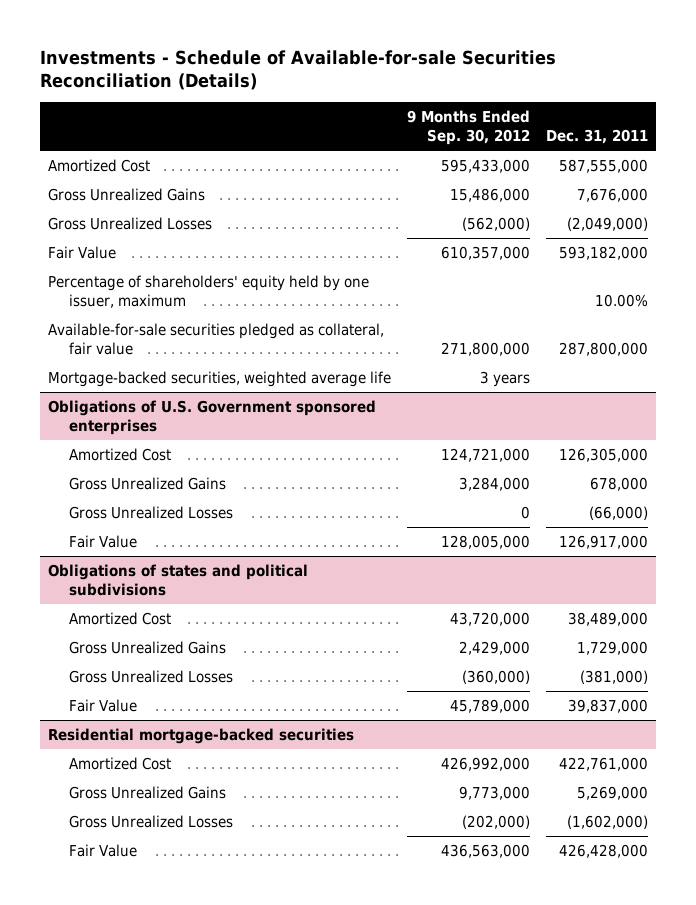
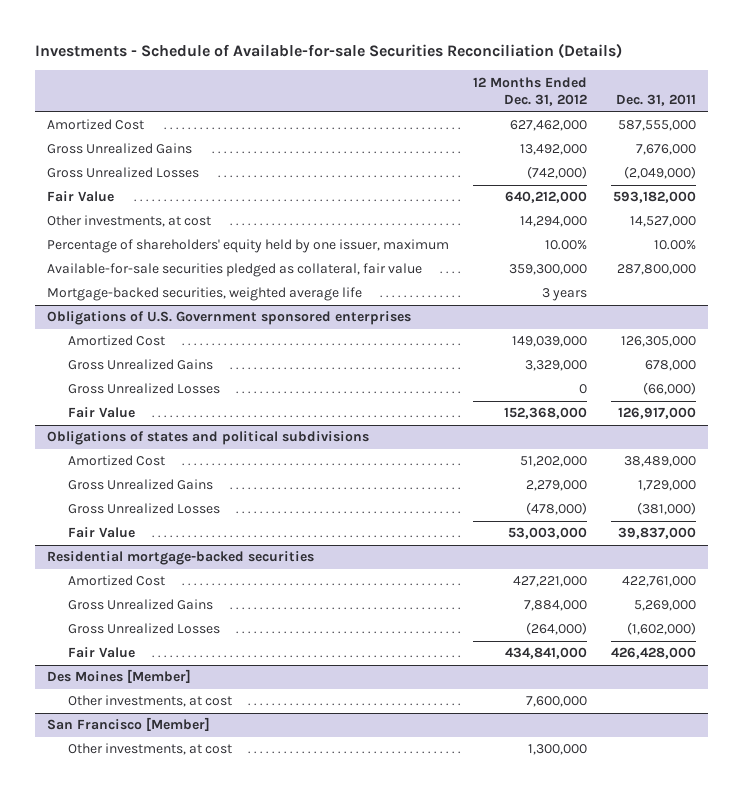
[407,110,531,145] 9 Months Ended Sep. 30, 2012 -> none
none -> [472,76,587,106] 12 Months Ended Dec. 31, 2012
none -> [46,215,211,228] Other investments, at cost
none -> [46,669,191,684] Des Moines [Member]
none -> [68,695,233,708] Other investments, at cost
none -> [46,717,210,732] San Francisco [Member]
none -> [68,743,233,756] Other investments, at cost

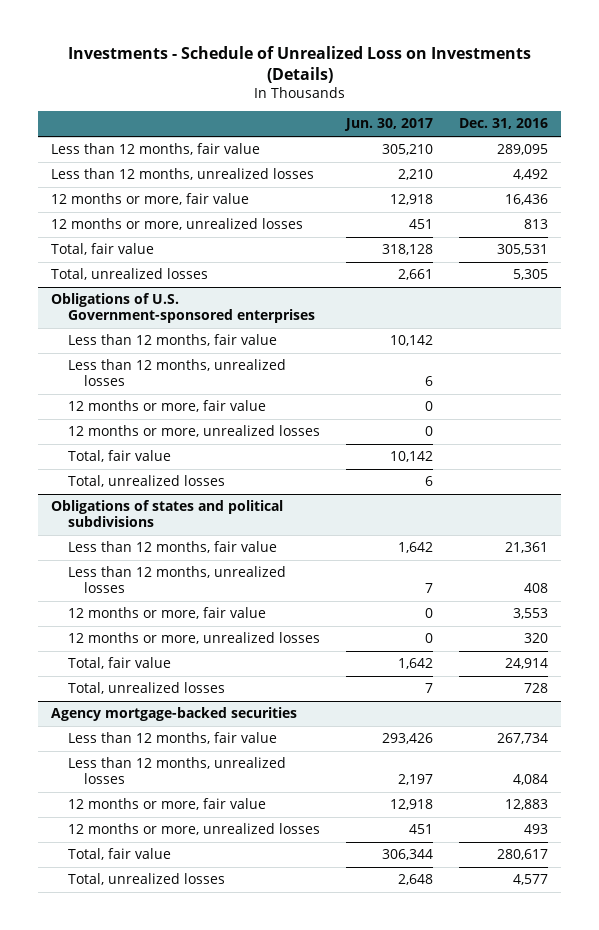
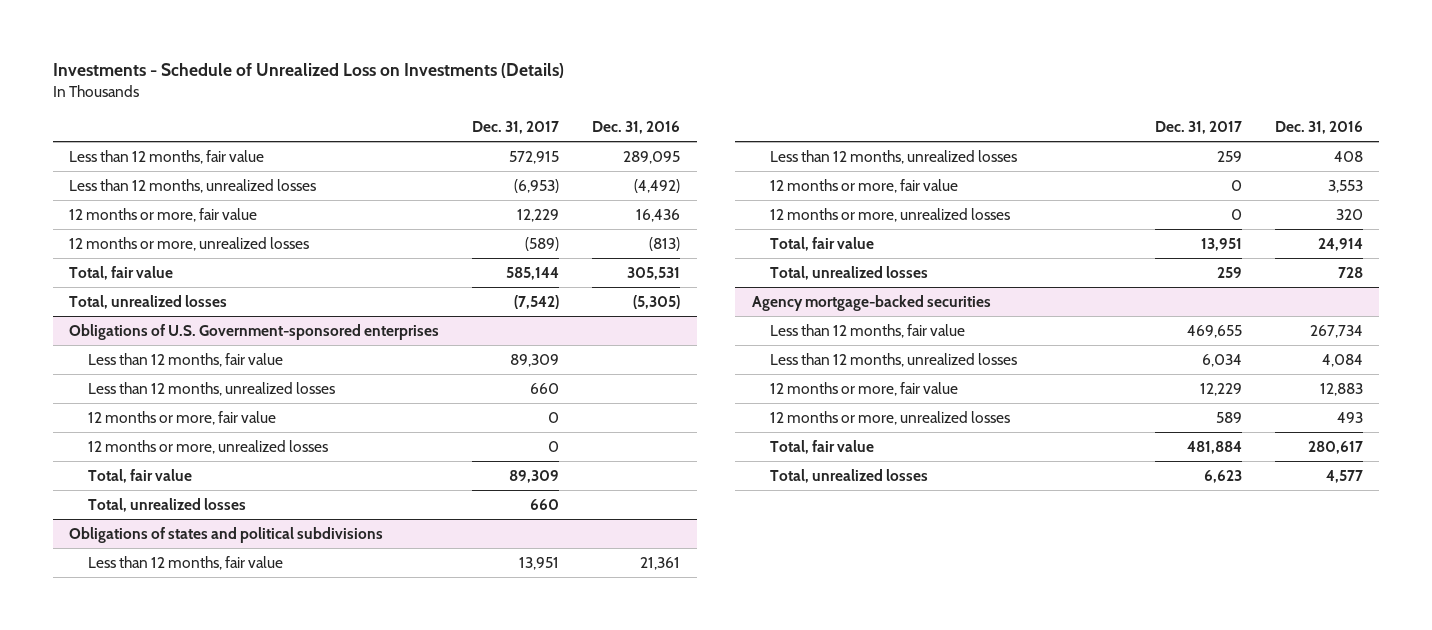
[343,118,433,132] Jun. 30, 2017 -> none
none -> [472,121,560,135] Dec. 31, 2017
[513,169,549,181] 4,492 -> [634,178,681,193] (4,492)
[524,219,549,230] 813 -> [649,236,681,251] (813)
[513,269,549,281] 5,305 -> [633,294,681,309] (5,305)

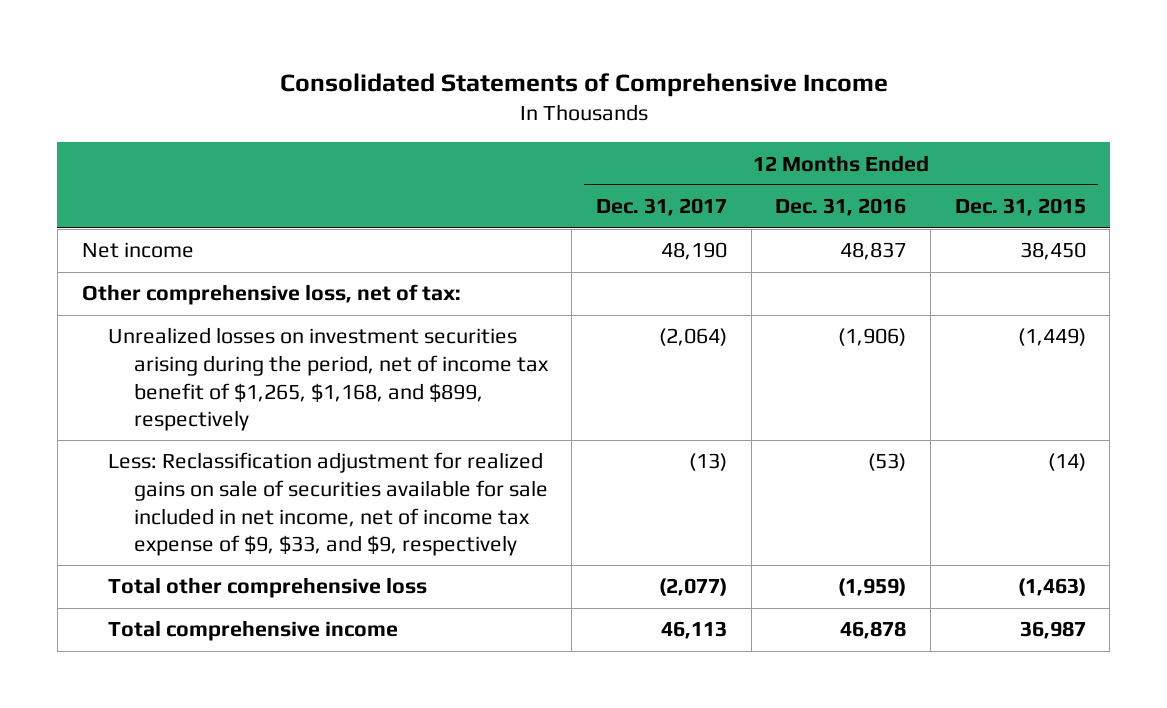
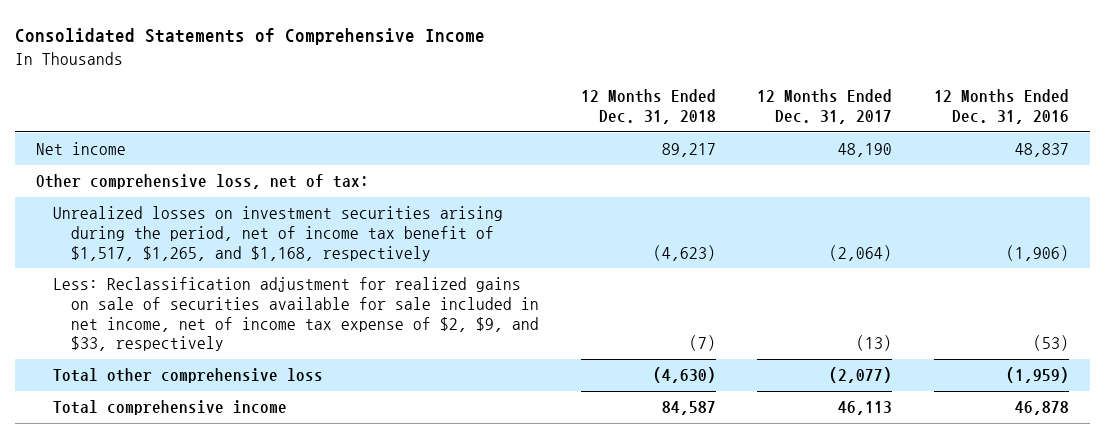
[954,198,1086,217] Dec. 31, 2015 -> none
none -> [580,89,716,125] 12 Months Ended Dec. 31, 2018
[107,327,549,432] Unrealized losses on investment securities arising during the period, net of income tax benefit of $1,265, $1,168, and $899, respectively -> [53,206,504,261] Unrealized losses on investment securities arising during the period, net of income tax benefit of $1,517, $1,265, and $1,168, respectively
[107,452,548,557] Less: Reclassification adjustment for realized gains on sale of securities available for sale included in net income, net of income tax expense of $9, $33, and $9, respectively -> [53,277,539,352] Less: Reclassification adjustment for realized gains on sale of securities available for sale included in net income, net of income tax expense of $2, $9, and $33, respectively

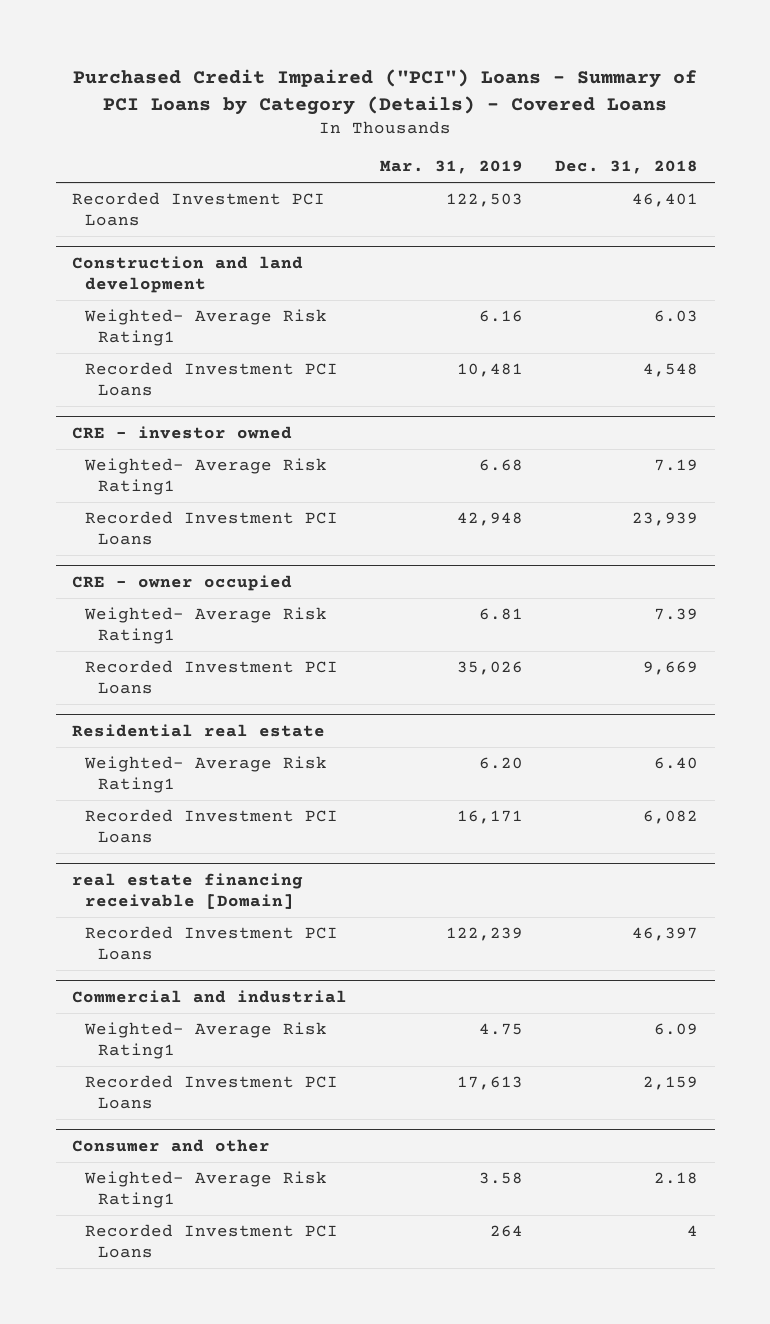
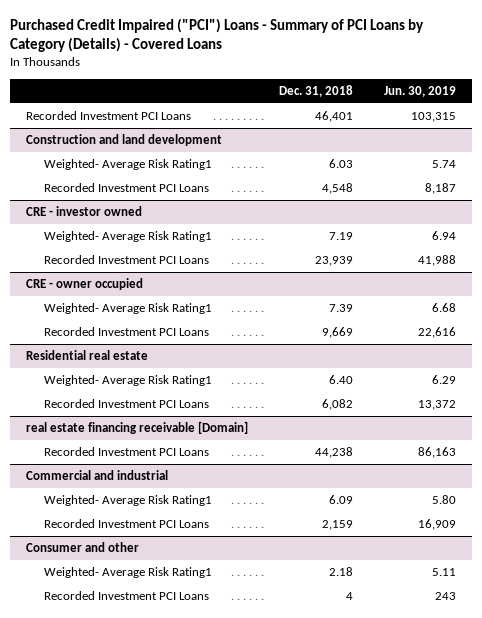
[379,160,523,175] Mar. 31, 2019 -> none
none -> [384,86,457,98] Jun. 30, 2019
[632,927,699,942] 46,397 -> [315,447,354,459] 44,238

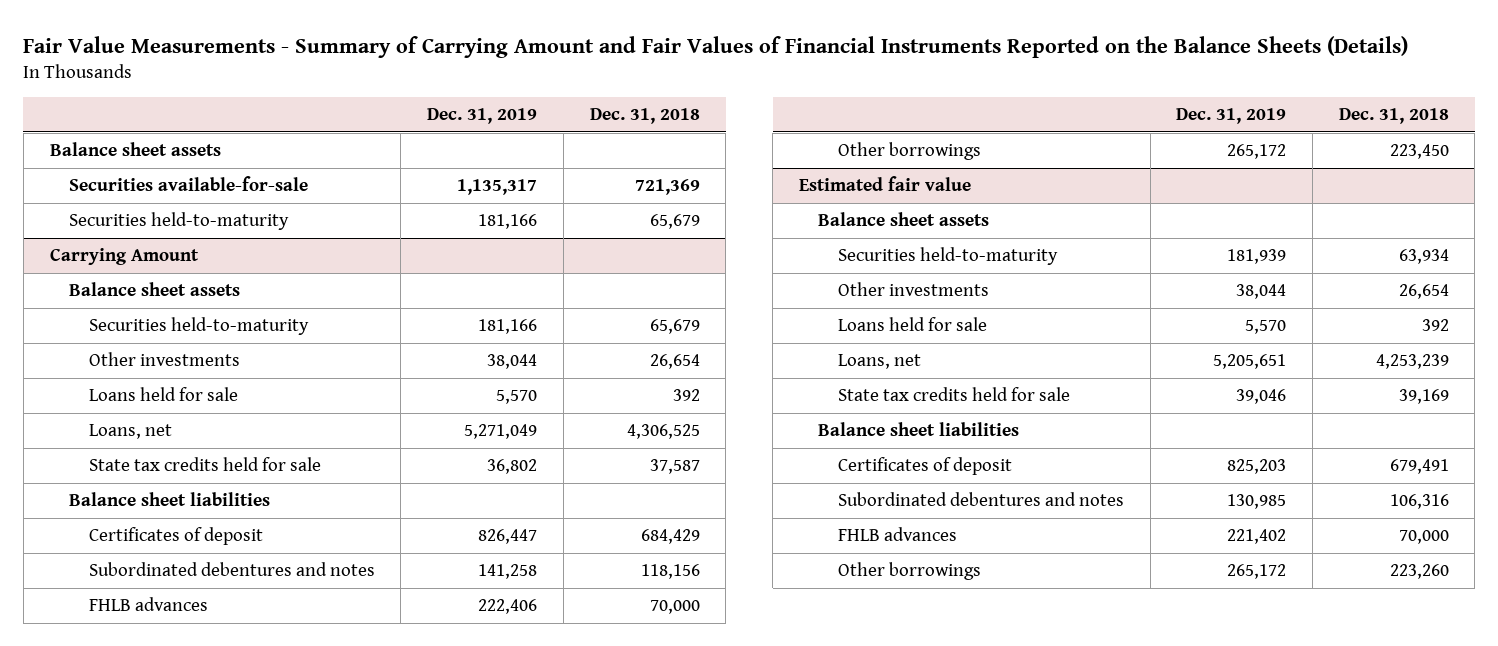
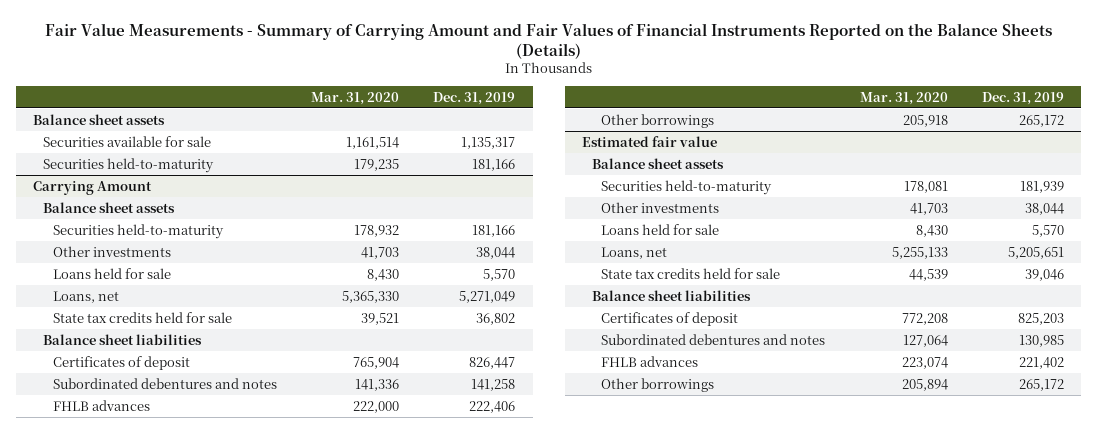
[589,108,700,125] Dec. 31, 2018 -> none
none -> [311,91,400,105] Mar. 31, 2020
[69,176,309,192] Securities available-for-sale -> [42,135,211,147] Securities available for sale

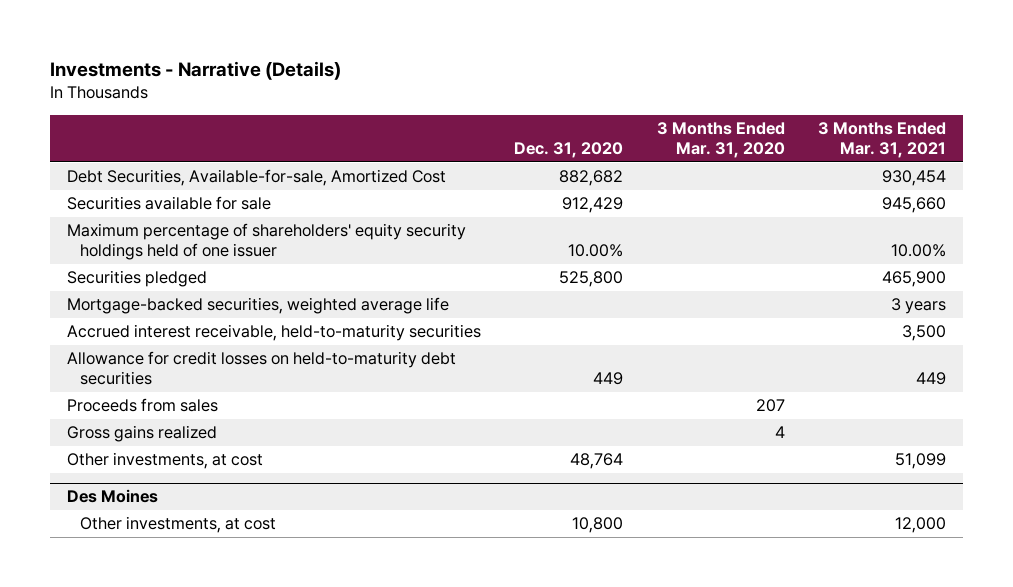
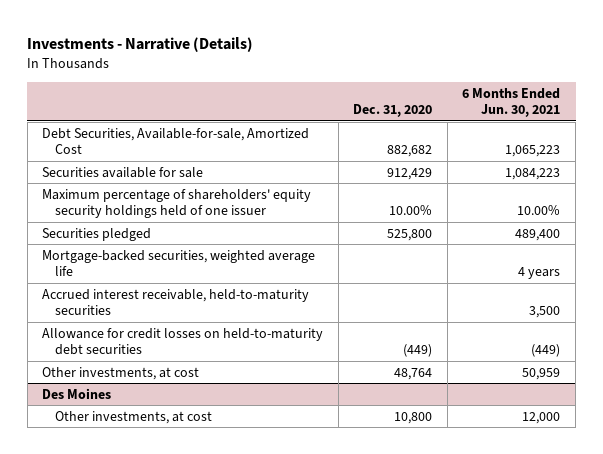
[656,122,785,159] 3 Months Ended Mar. 31, 2020 -> none
[818,122,947,159] 3 Months Ended Mar. 31, 2021 -> none
none -> [462,87,561,118] 6 Months Ended Jun. 30, 2021
[66,398,218,413] Proceeds from sales -> none
[66,425,217,443] Gross gains realized -> none
[593,372,624,386] 449 -> [403,344,433,358] (449)

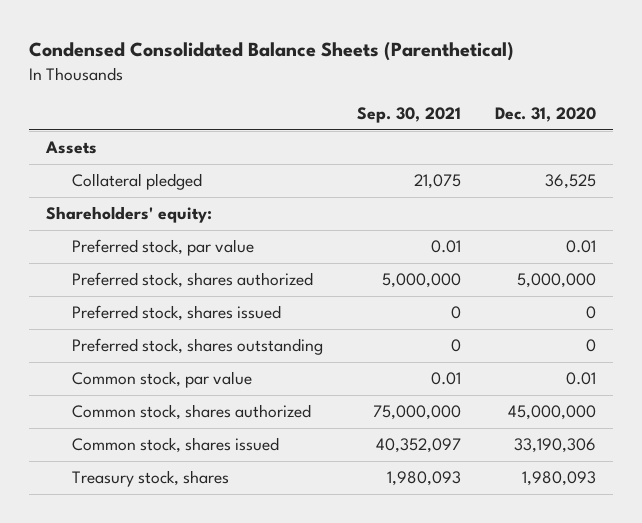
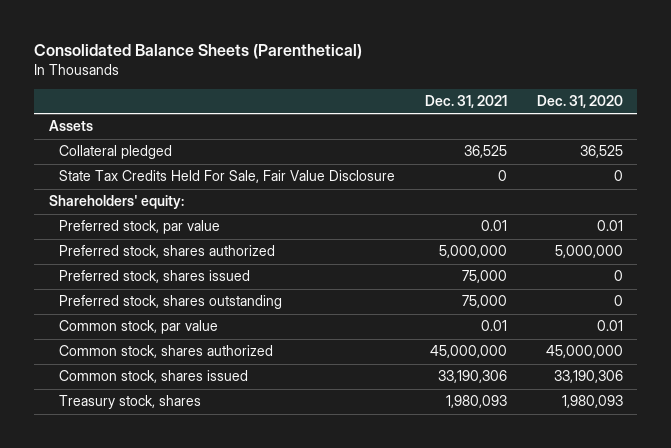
[28,41,514,61] Condensed Consolidated Balance Sheets (Parenthetical) -> [33,43,362,59] Consolidated Balance Sheets (Parenthetical)
[357,107,462,124] Sep. 30, 2021 -> none
none -> [425,95,508,109] Dec. 31, 2021
none -> [59,170,396,184] State Tax Credits Held For Sale, Fair Value Disclosure

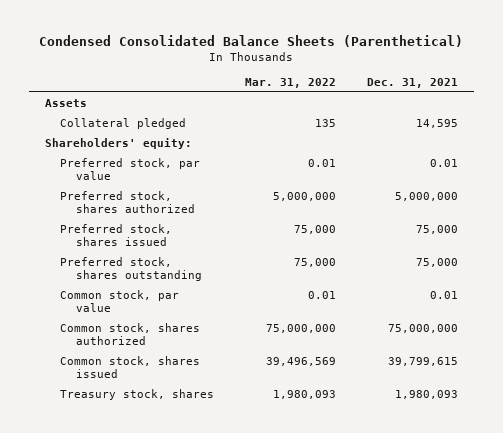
[33,43,362,59] Consolidated Balance Sheets (Parenthetical) -> [39,35,464,48] Condensed Consolidated Balance Sheets (Parenthetical)
[536,95,623,109] Dec. 31, 2020 -> none
none -> [245,77,337,88] Mar. 31, 2022
[59,170,396,184] State Tax Credits Held For Sale, Fair Value Disclosure -> none
[464,145,508,159] 36,525 -> [416,118,459,128] 14,595
[430,345,508,359] 45,000,000 -> [388,323,459,333] 75,000,000
[438,370,508,384] 33,190,306 -> [388,356,459,366] 39,799,615

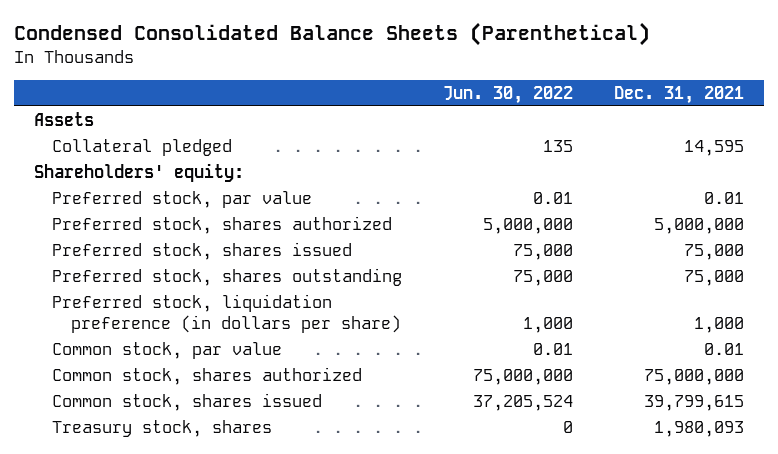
[245,77,337,88] Mar. 31, 2022 -> none
none -> [443,85,574,104] Jun. 30, 2022
none -> [52,293,401,333] Preferred stock, liquidation preference (in dollars per share)

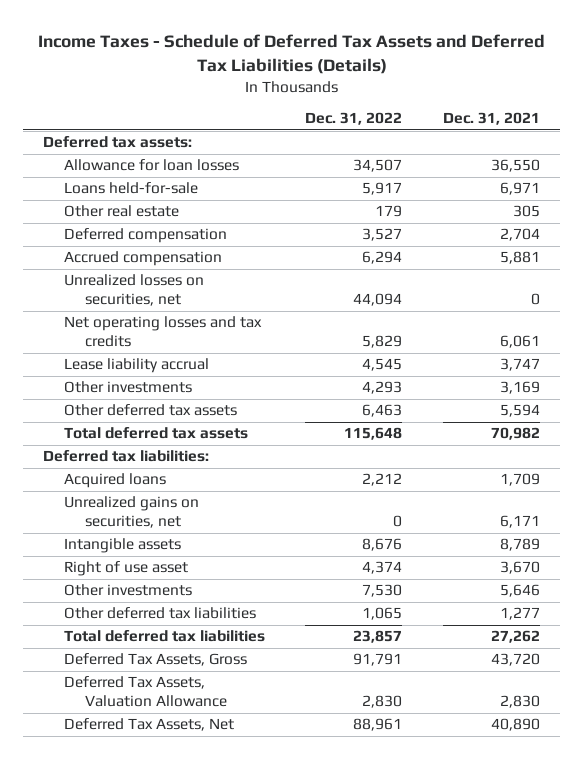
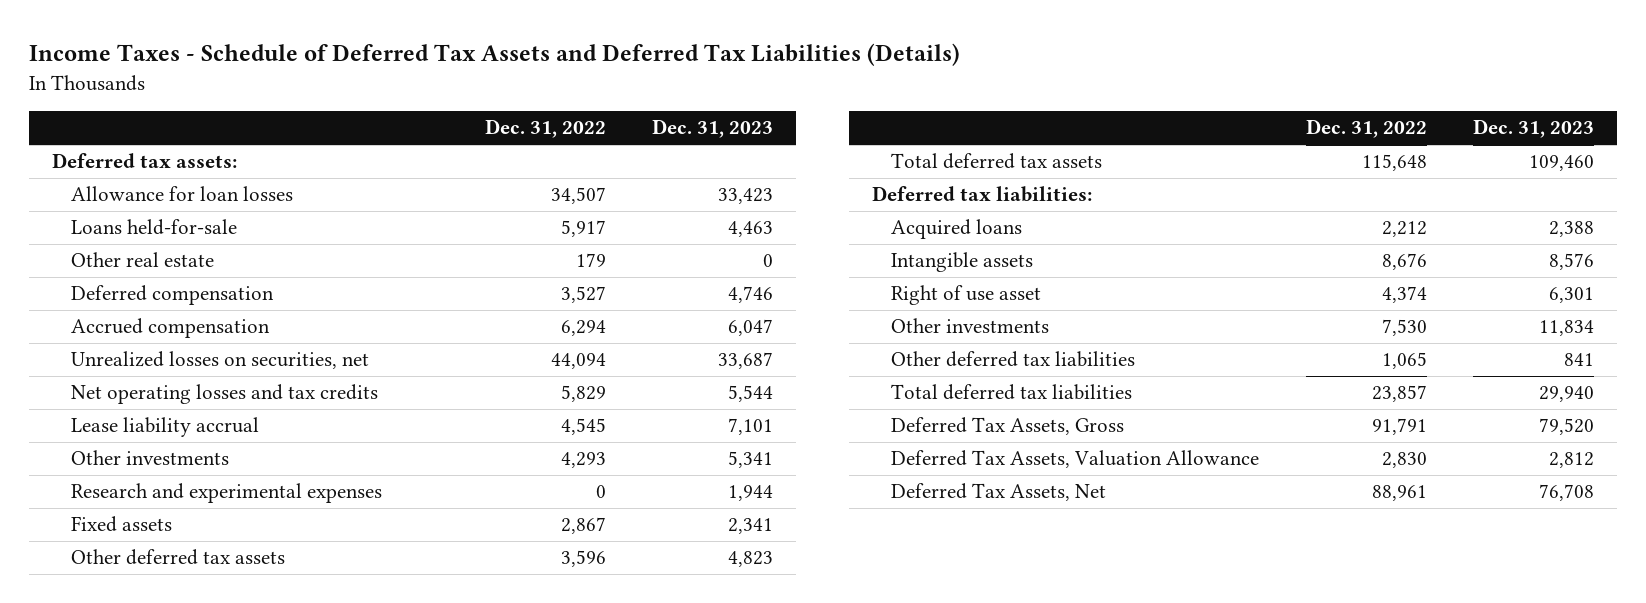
[442,112,540,126] Dec. 31, 2021 -> none
none -> [652,119,774,139] Dec. 31, 2023
none -> [71,483,383,504] Research and experimental expenses
none -> [71,516,173,533] Fixed assets
[362,404,403,418] 6,463 -> [561,550,607,568] 3,596
[64,496,200,529] Unrealized gains on securities, net -> none

